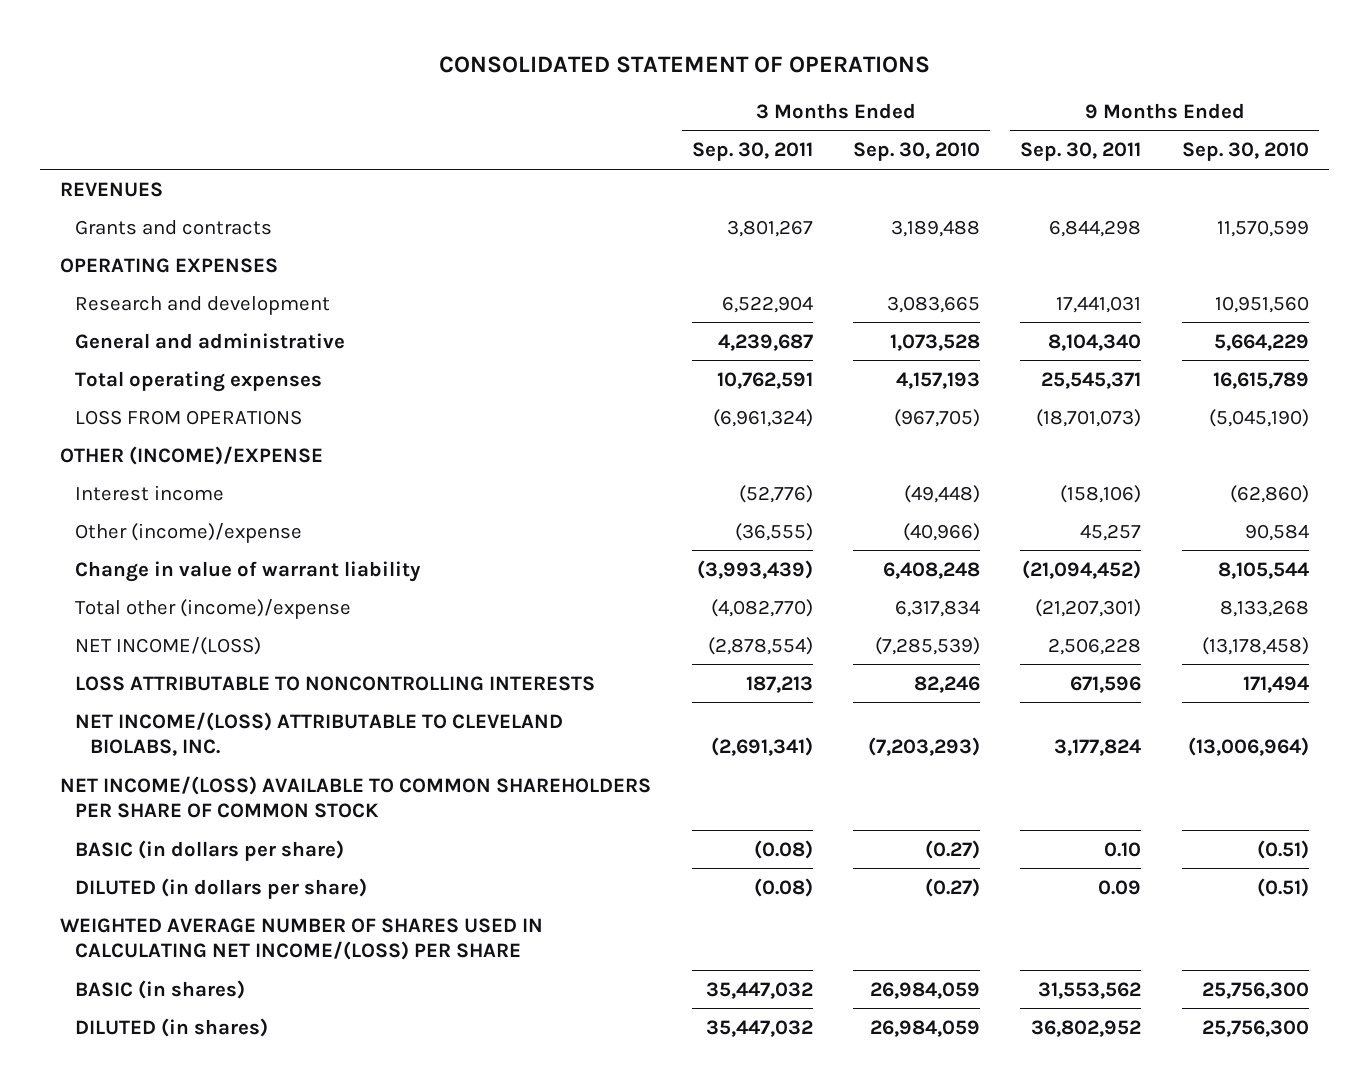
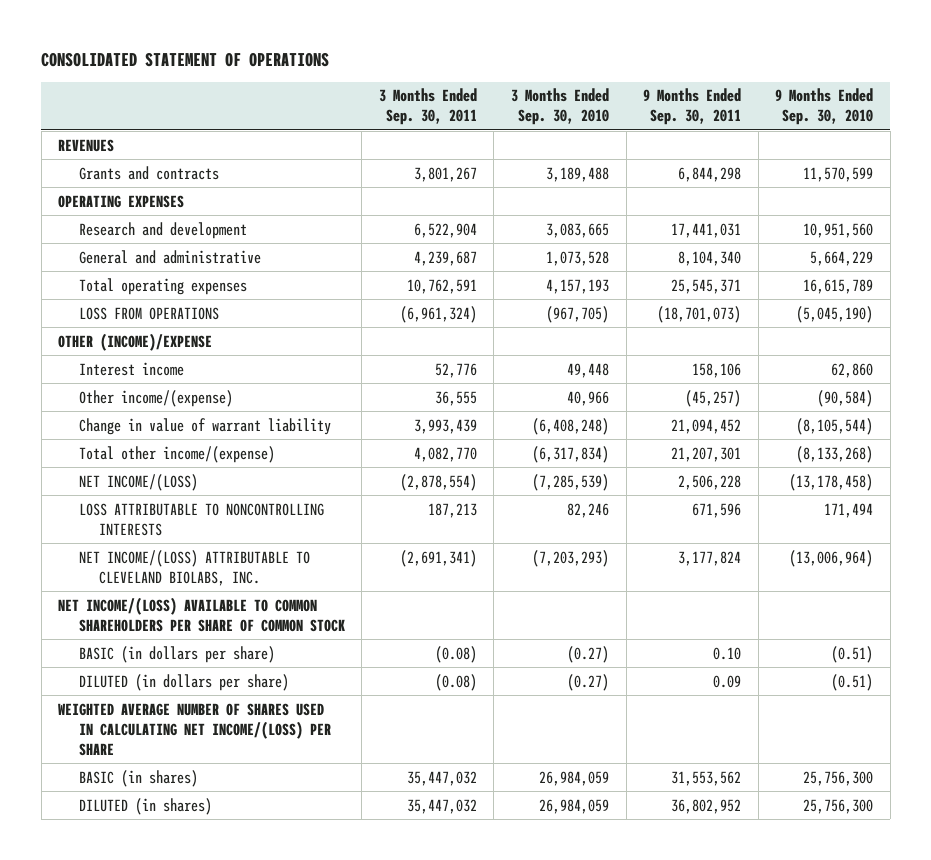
[738,484,813,503] (52,776) -> [434,362,477,378] 52,776
[904,484,981,503] (49,448) -> [566,362,609,378] 49,448
[1060,484,1142,503] (158,106) -> [692,362,742,378] 158,106
[1229,484,1309,503] (62,860) -> [831,362,874,378] 62,860
[75,522,303,543] Other (income)/expense -> [78,389,233,407] Other income/(expense)
[734,522,813,541] (36,555) -> [434,390,477,406] 36,555
[903,522,981,541] (40,966) -> [566,390,609,406] 40,966
[1080,523,1142,541] 45,257 -> [685,389,742,407] (45,257)
[1244,523,1309,541] 90,584 -> [817,389,874,407] (90,584)
[696,559,813,579] (3,993,439) -> [413,418,477,434] 3,993,439
[883,561,981,579] 6,408,248 -> [531,417,609,435] (6,408,248)
[1022,559,1142,579] (21,094,452) -> [671,418,742,434] 21,094,452
[1217,561,1309,579] 8,105,544 -> [796,417,874,435] (8,105,544)
[75,598,352,619] Total other (income)/expense -> [78,445,275,463] Total other income/(expense)
[710,598,813,617] (4,082,770) -> [413,446,477,462] 4,082,770
[895,599,981,617] 6,317,834 -> [531,445,609,463] (6,317,834)
[1035,598,1142,617] (21,207,301) -> [671,446,742,462] 21,207,301
[1219,599,1309,617] 8,133,268 -> [796,445,874,463] (8,133,268)

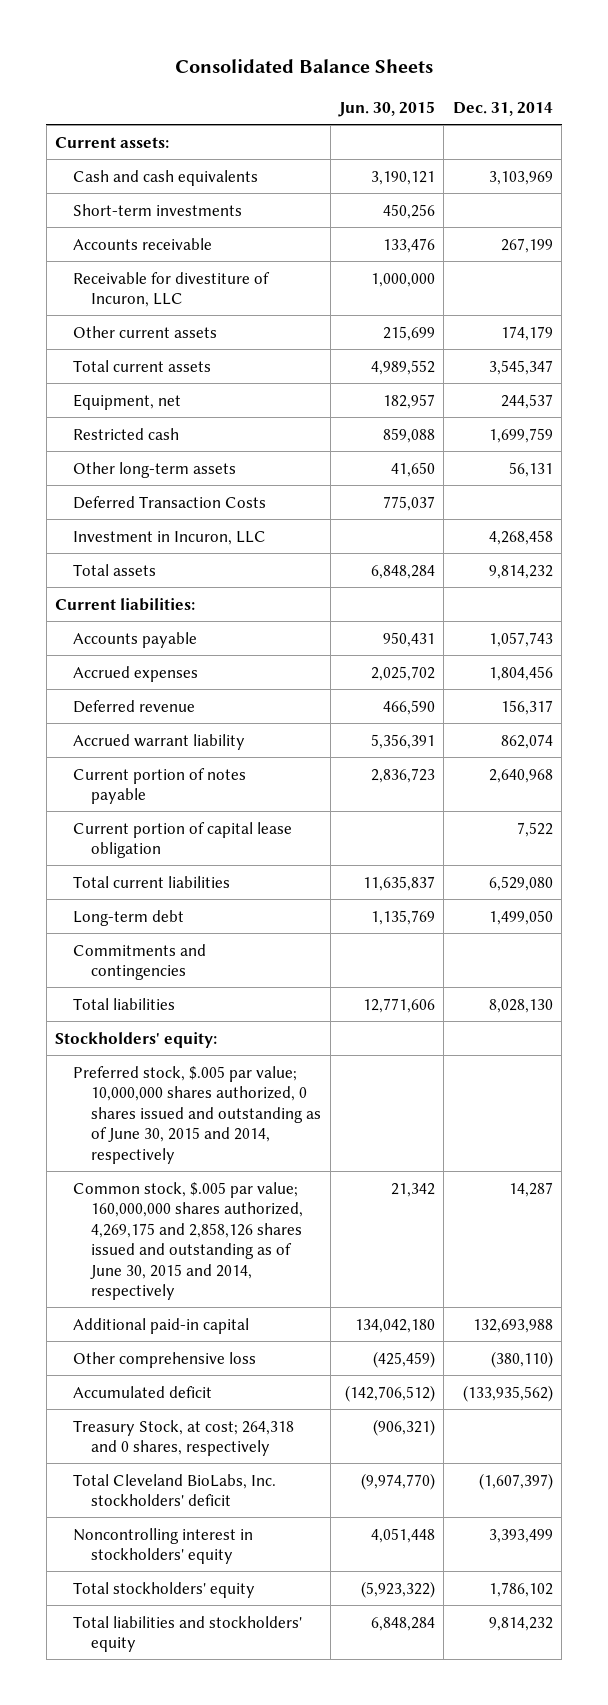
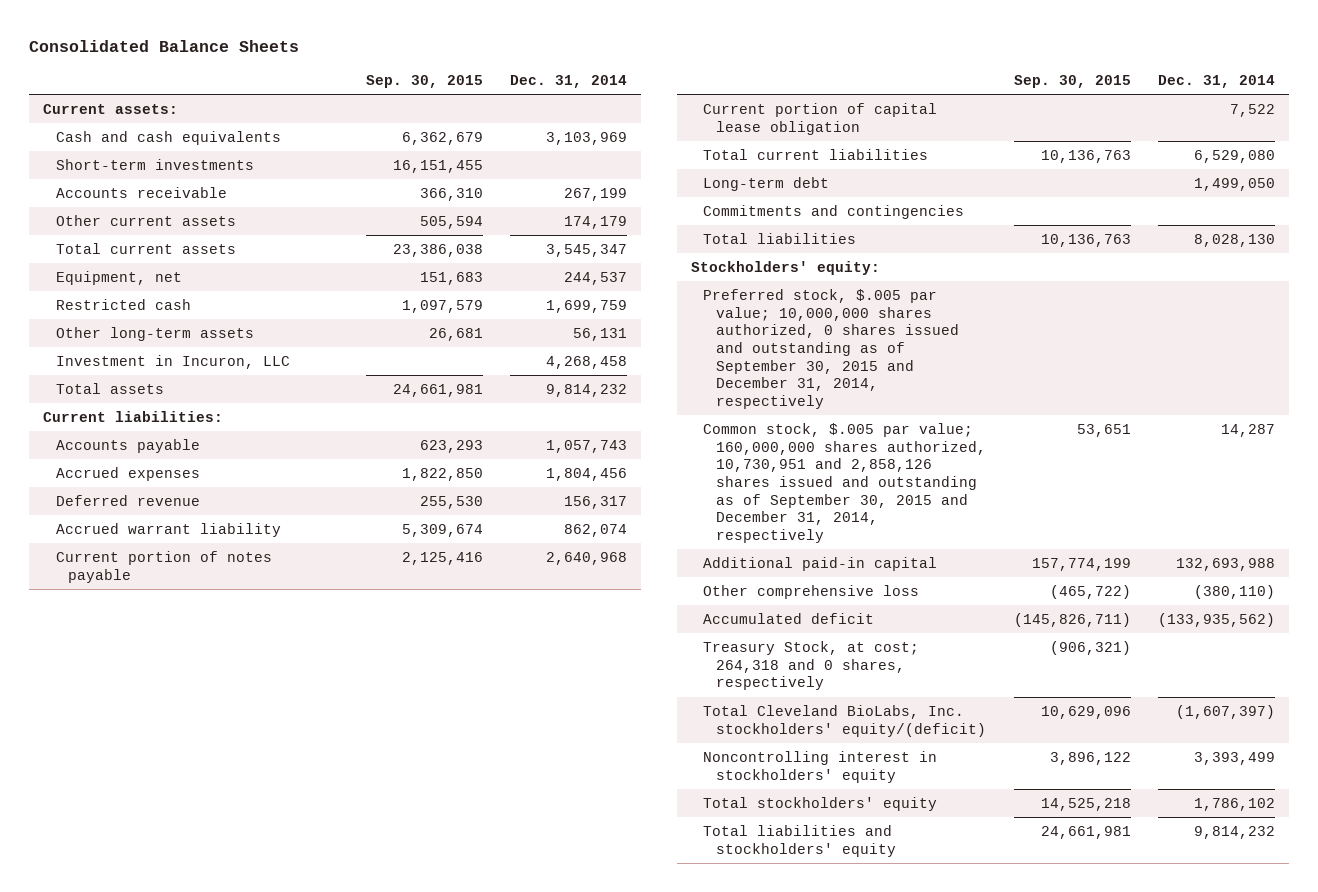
[338,100,436,117] Jun. 30, 2015 -> none
none -> [365,74,483,88] Sep. 30, 2015
[73,271,271,308] Receivable for divestiture of Incuron, LLC -> none
[73,495,267,509] Deferred Transaction Costs -> none
[73,1065,322,1164] Preferred stock, $.005 par value; 10,000,000 shares authorized, 0 shares issued and outstanding as of June 30, 2015 and 2014, respectively -> [703,288,960,409] Preferred stock, $.005 par value; 10,000,000 shares authorized, 0 shares issued and outstanding as of September 30, 2015 and December 31, 2014, respectively
[73,1181,304,1301] Common stock, $.005 par value; 160,000,000 shares authorized, 4,269,175 and 2,858,126 shares issued and outstanding as of June 30, 2015 and 2014, respectively -> [703,422,987,543] Common stock, $.005 par value; 160,000,000 shares authorized, 10,730,951 and 2,858,126 shares issued and outstanding as of September 30, 2015 and December 31, 2014, respectively
[73,1473,277,1507] Total Cleveland BioLabs, Inc. stockholders' deficit -> [703,704,987,737] Total Cleveland BioLabs, Inc. stockholders' equity/(deficit)

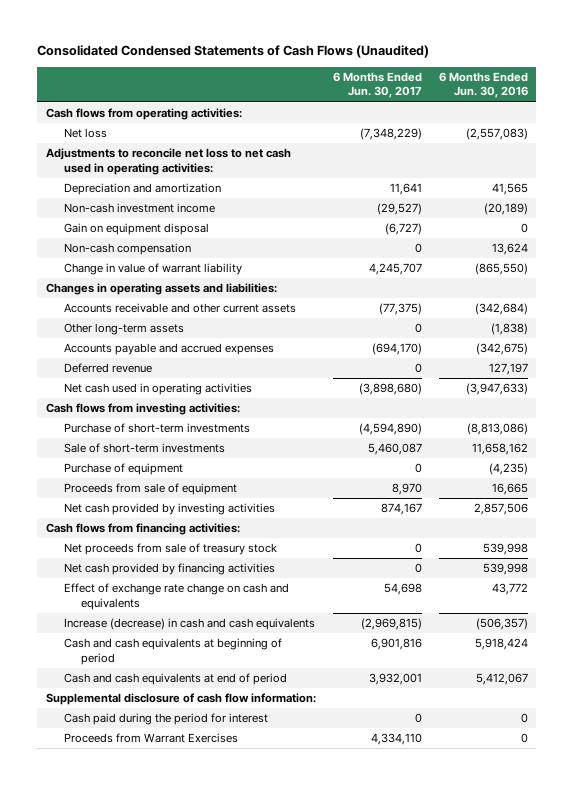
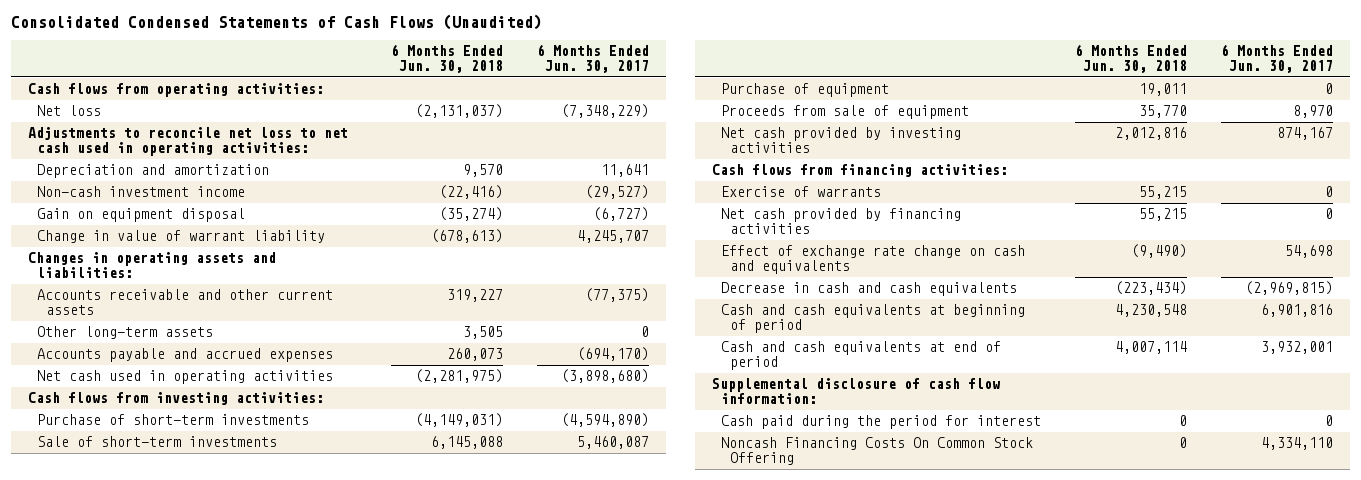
[438,71,528,99] 6 Months Ended Jun. 30, 2016 -> none
none -> [390,44,503,73] 6 Months Ended Jun. 30, 2018
[63,243,191,256] Non-cash compensation -> none
[63,363,152,374] Deferred revenue -> none
[63,543,277,556] Net proceeds from sale of treasury stock -> [720,186,881,198] Exercise of warrants
[63,618,315,631] Increase (decrease) in cash and cash equivalents -> [720,282,1017,297] Decrease in cash and cash equivalents
[63,733,238,744] Proceeds from Warrant Exercises -> [720,437,1033,466] Noncash Financing Costs On Common Stock Offering

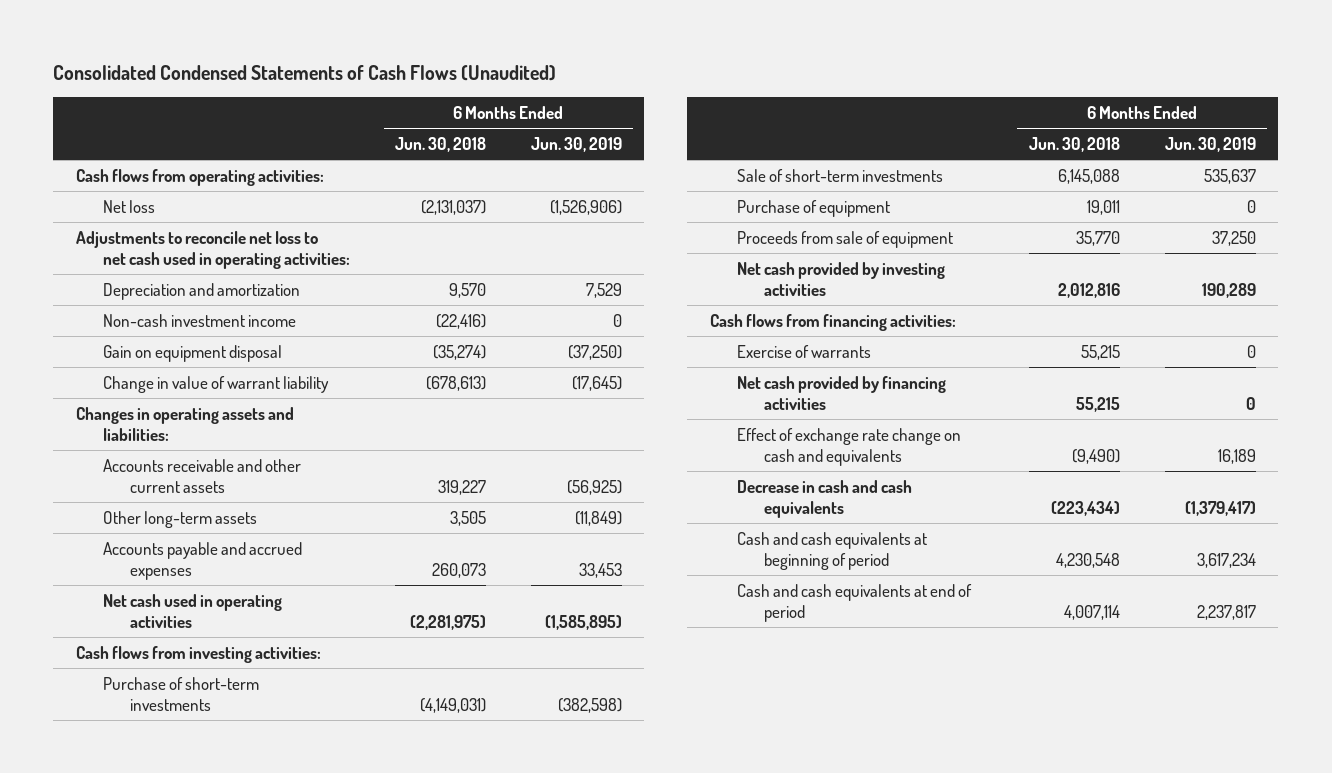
[537,44,650,73] 6 Months Ended Jun. 30, 2017 -> none
none -> [530,136,622,152] Jun. 30, 2019
[711,378,1000,405] Supplemental disclosure of cash flow information: -> none
[720,415,1041,430] Cash paid during the period for interest -> none
[720,437,1033,466] Noncash Financing Costs On Common Stock Offering -> none

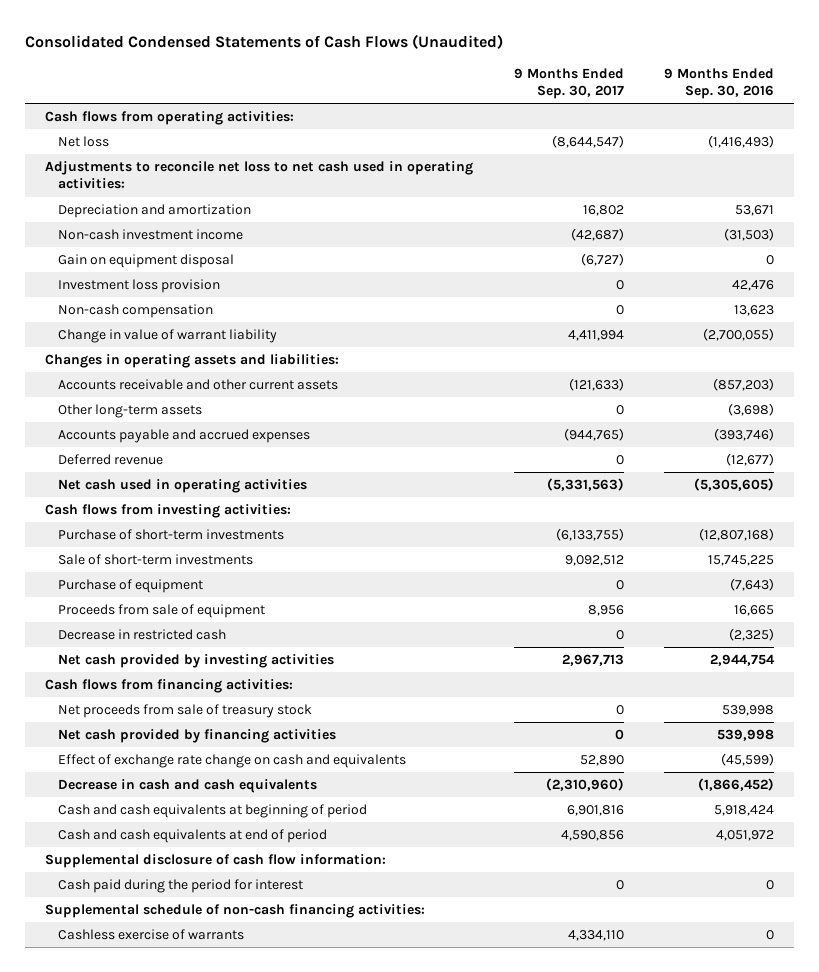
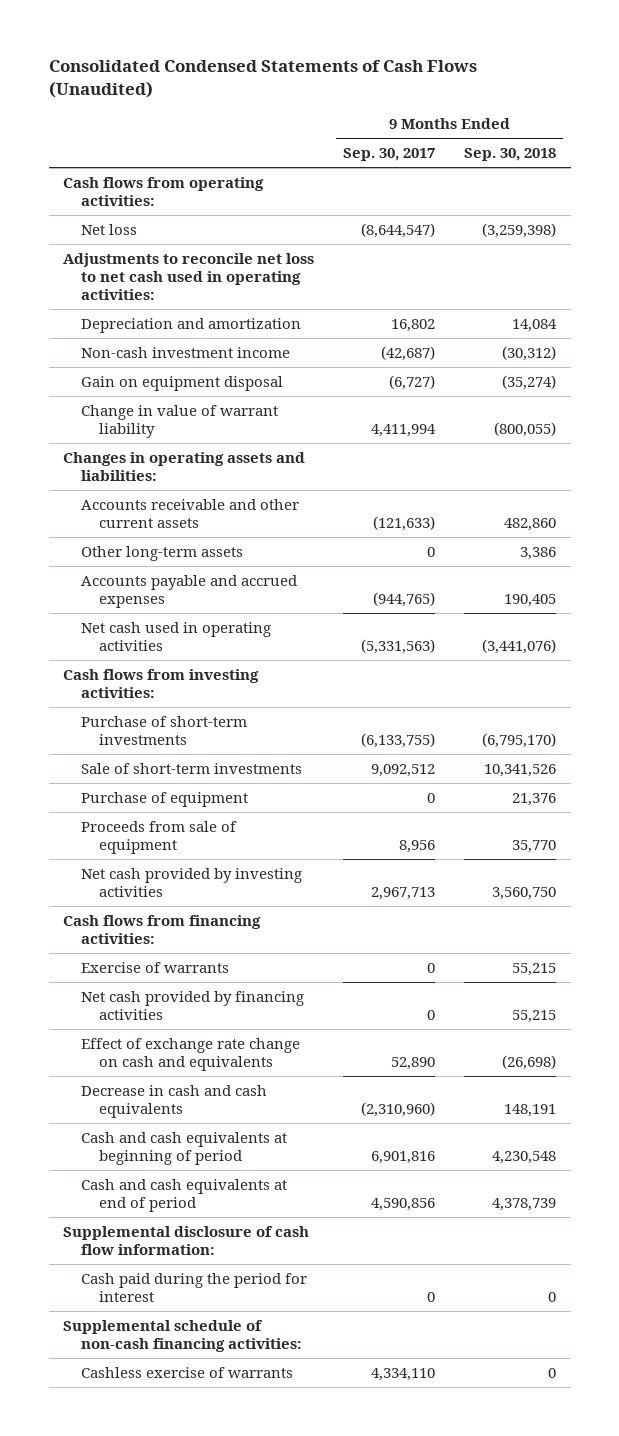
[663,67,774,99] 9 Months Ended Sep. 30, 2016 -> none
none -> [464,147,557,161] Sep. 30, 2018
[57,279,220,294] Investment loss provision -> none
[57,304,213,319] Non-cash compensation -> none
[57,454,163,466] Deferred revenue -> none
[57,629,226,641] Decrease in restricted cash -> none
[57,704,312,719] Net proceeds from sale of treasury stock -> none
none -> [81,961,230,973] Exercise of warrants

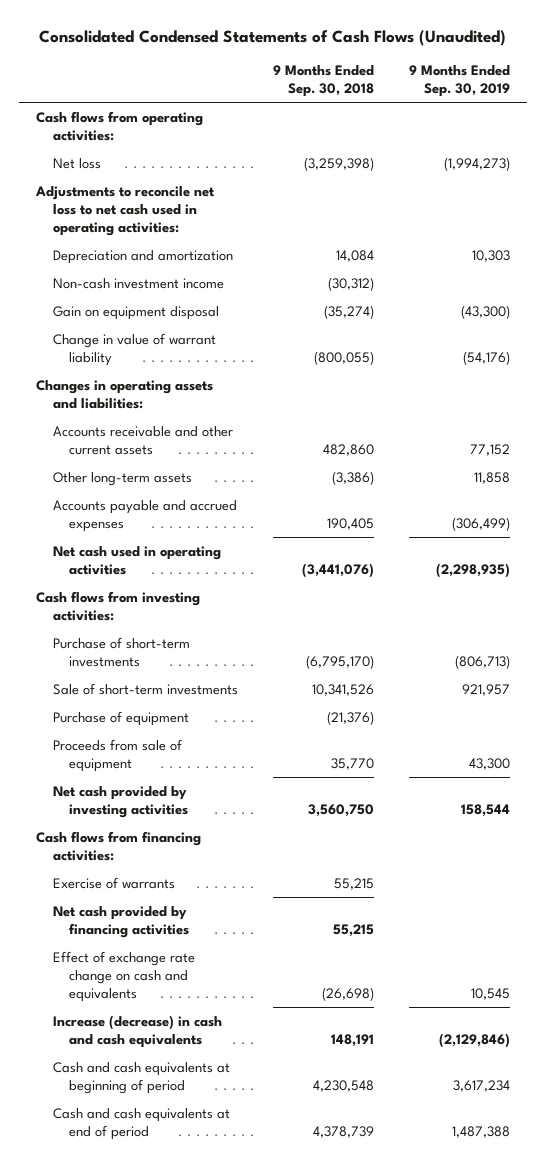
[343,147,436,161] Sep. 30, 2017 -> none
none -> [408,64,510,98] 9 Months Ended Sep. 30, 2019
[520,546,557,560] 3,386 -> [331,470,374,485] (3,386)
[512,792,557,806] 21,376 -> [326,710,374,725] (21,376)
[81,1084,268,1119] Decrease in cash and cash equivalents -> [52,1014,222,1049] Increase (decrease) in cash and cash equivalents
[63,1225,310,1256] Supplemental disclosure of cash flow information: -> none
[81,1272,308,1303] Cash paid during the period for interest -> none
[63,1319,303,1353] Supplemental schedule of non-cash financing activities: -> none
[81,1366,294,1378] Cashless exercise of warrants -> none

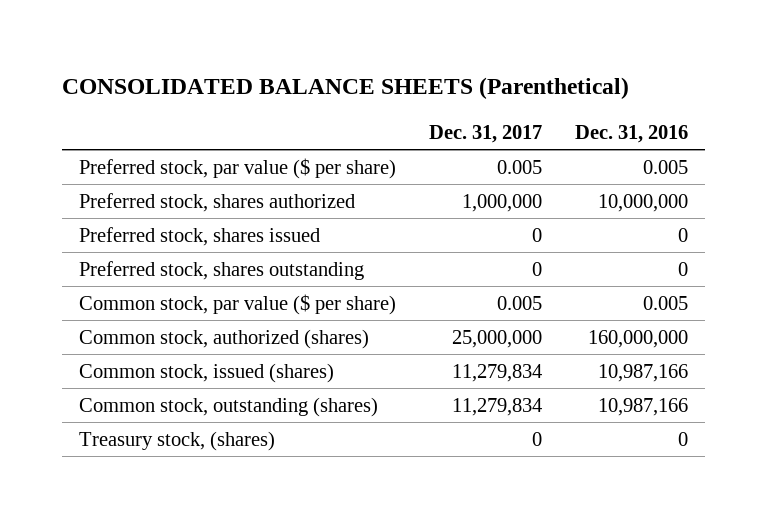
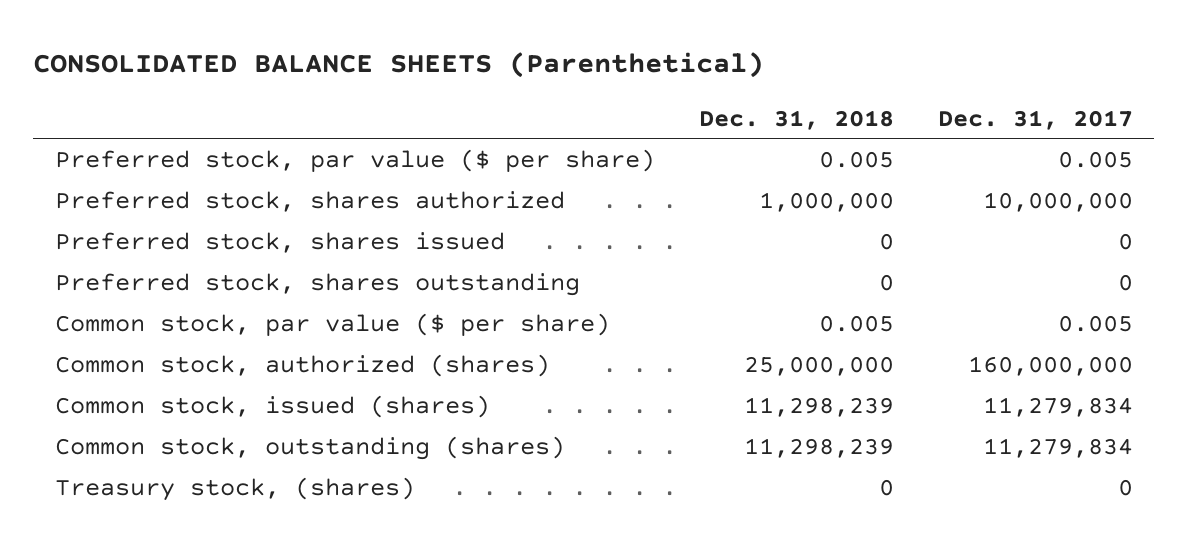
[575,124,689,143] Dec. 31, 2016 -> none
none -> [698,109,894,130] Dec. 31, 2018
[461,193,542,212] 1,000,000 -> [982,191,1133,212] 10,000,000
[451,329,542,348] 25,000,000 -> [967,355,1133,376] 160,000,000

